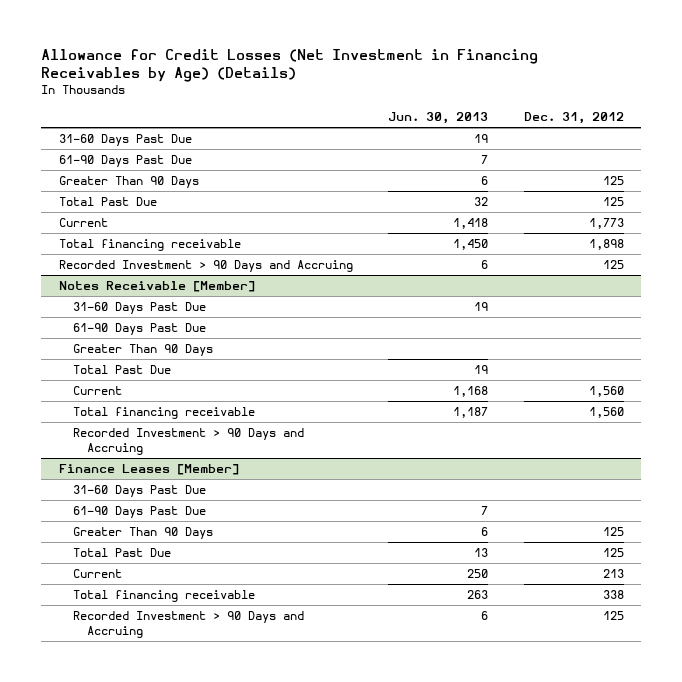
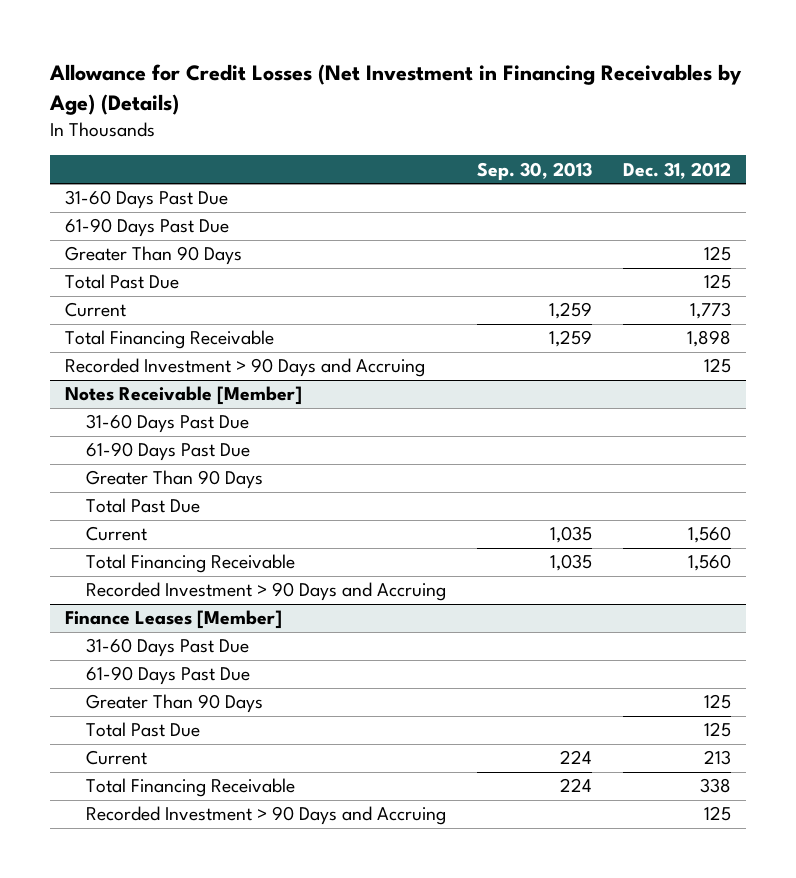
[388,112,489,125] Jun. 30, 2013 -> none
none -> [477,161,593,181] Sep. 30, 2013
[58,239,241,252] Total financing receivable -> [65,330,275,350] Total Financing Receivable
[72,407,255,420] Total financing receivable -> [86,554,296,574] Total Financing Receivable
[72,590,255,603] Total financing receivable -> [86,778,296,798] Total Financing Receivable

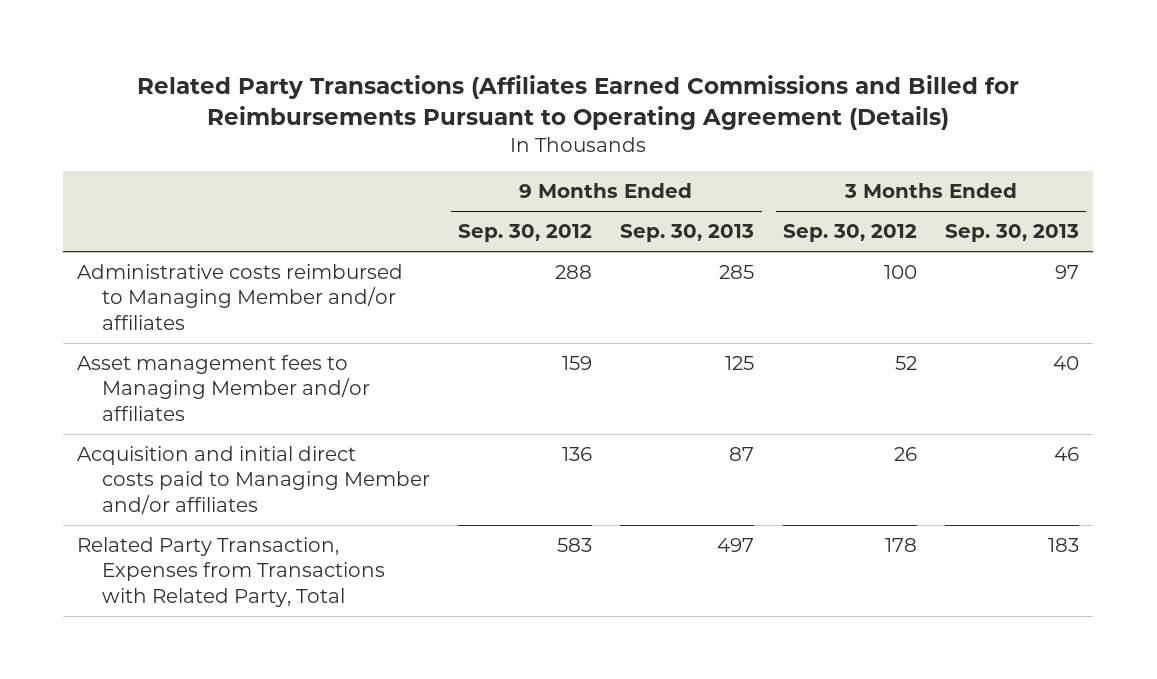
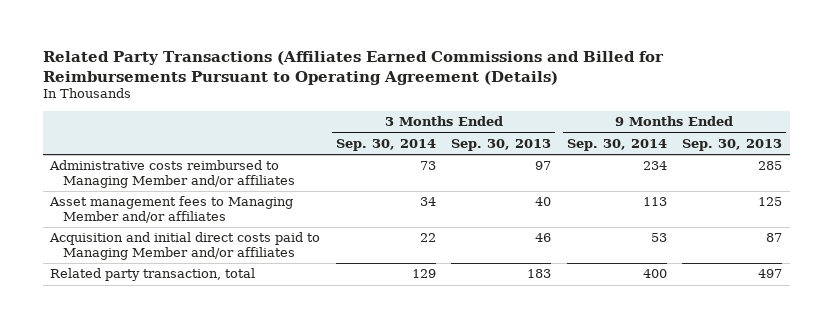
[458,224,593,243] Sep. 30, 2012 -> none
[782,224,917,243] Sep. 30, 2012 -> none
none -> [335,138,436,151] Sep. 30, 2014
none -> [566,138,667,151] Sep. 30, 2014
[77,536,385,607] Related Party Transaction, Expenses from Transactions with Related Party, Total -> [50,268,256,282] Related party transaction, total

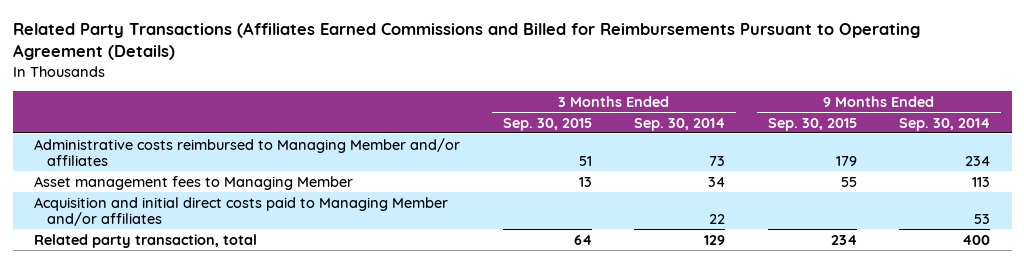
[451,138,552,151] Sep. 30, 2013 -> none
[682,138,783,151] Sep. 30, 2013 -> none
none -> [502,117,592,131] Sep. 30, 2015
none -> [767,117,857,131] Sep. 30, 2015
[49,196,294,224] Asset management fees to Managing Member and/or affiliates -> [34,175,354,190] Asset management fees to Managing Member

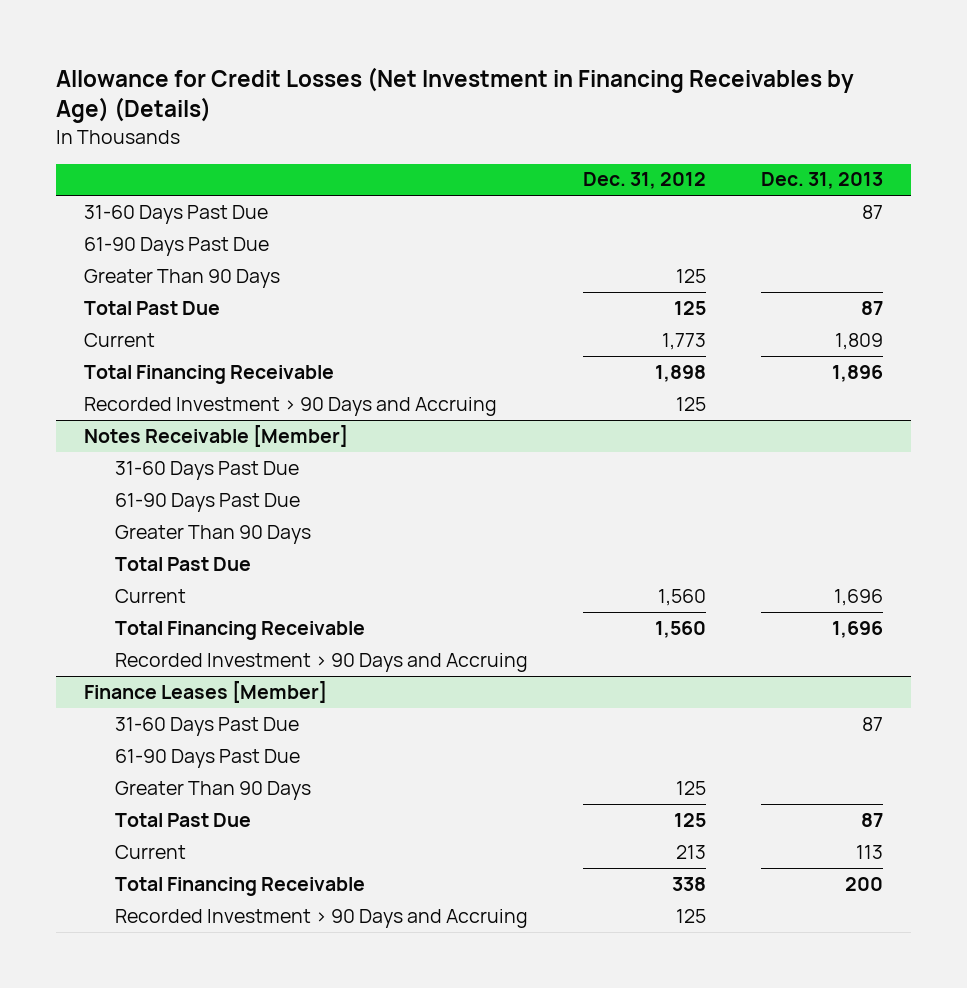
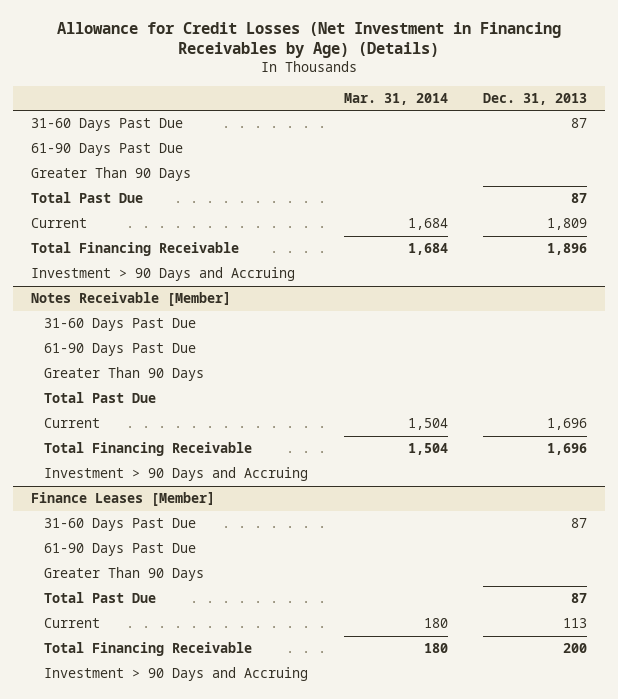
[583,172,707,190] Dec. 31, 2012 -> none
none -> [343,92,448,105] Mar. 31, 2014
[84,396,498,416] Recorded Investment > 90 Days and Accruing -> [30,267,295,282] Investment > 90 Days and Accruing
[114,652,528,672] Recorded Investment > 90 Days and Accruing -> [44,467,309,482] Investment > 90 Days and Accruing
[114,908,528,928] Recorded Investment > 90 Days and Accruing -> [44,667,309,682] Investment > 90 Days and Accruing

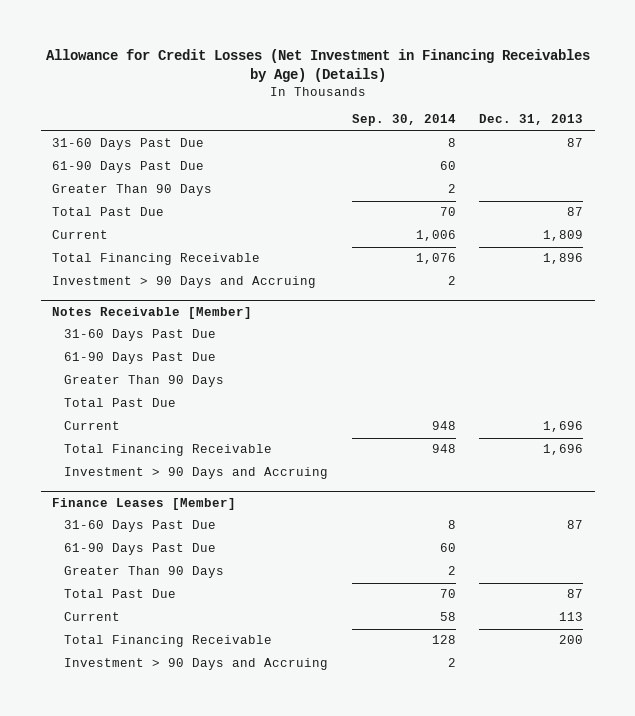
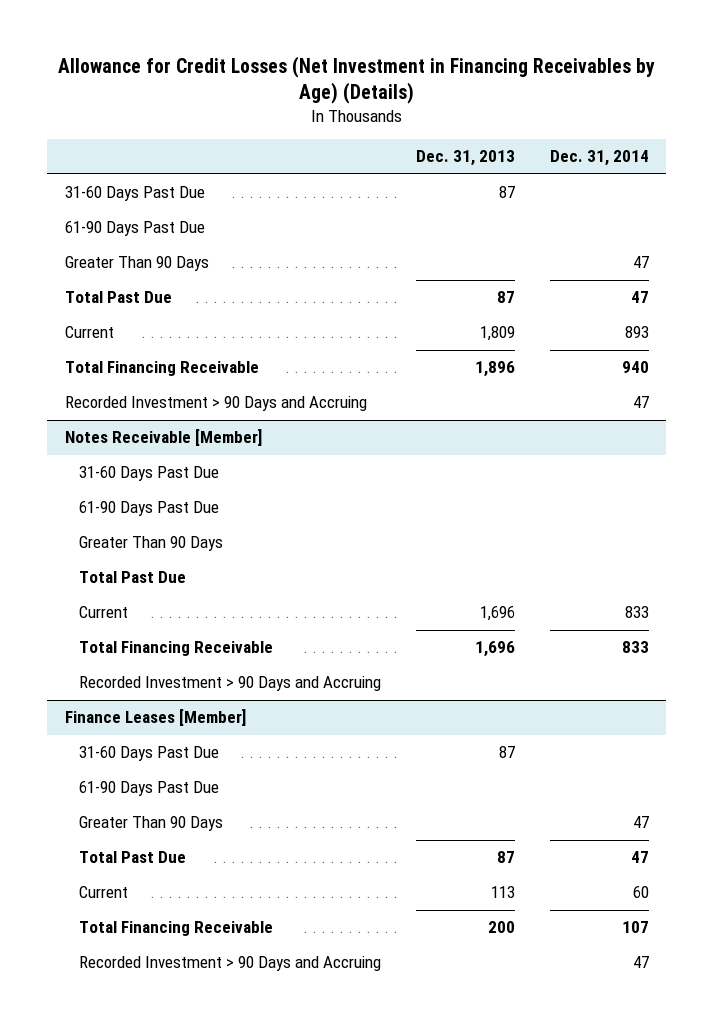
[351,114,456,127] Sep. 30, 2014 -> none
none -> [549,150,649,167] Dec. 31, 2014
[52,276,317,289] Investment > 90 Days and Accruing -> [64,396,367,412] Recorded Investment > 90 Days and Accruing
[64,467,329,480] Investment > 90 Days and Accruing -> [78,676,381,692] Recorded Investment > 90 Days and Accruing
[64,658,329,671] Investment > 90 Days and Accruing -> [78,956,381,972] Recorded Investment > 90 Days and Accruing

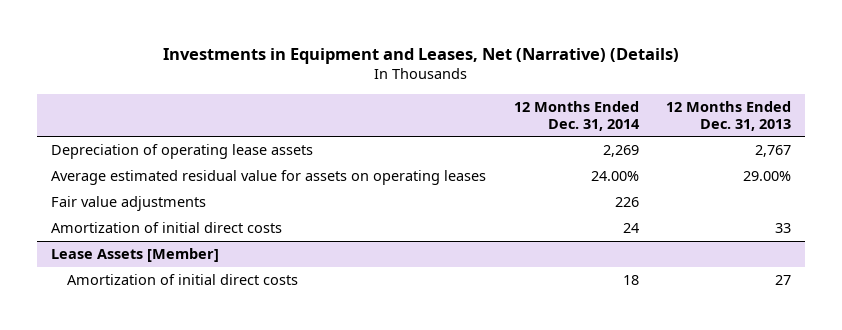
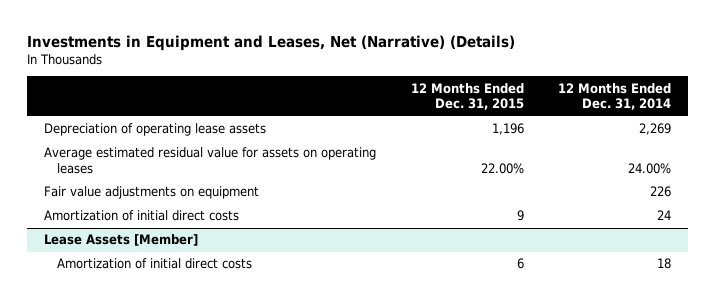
[666,100,792,131] 12 Months Ended Dec. 31, 2013 -> none
none -> [410,82,524,111] 12 Months Ended Dec. 31, 2015
[50,196,206,212] Fair value adjustments -> [44,186,260,200] Fair value adjustments on equipment

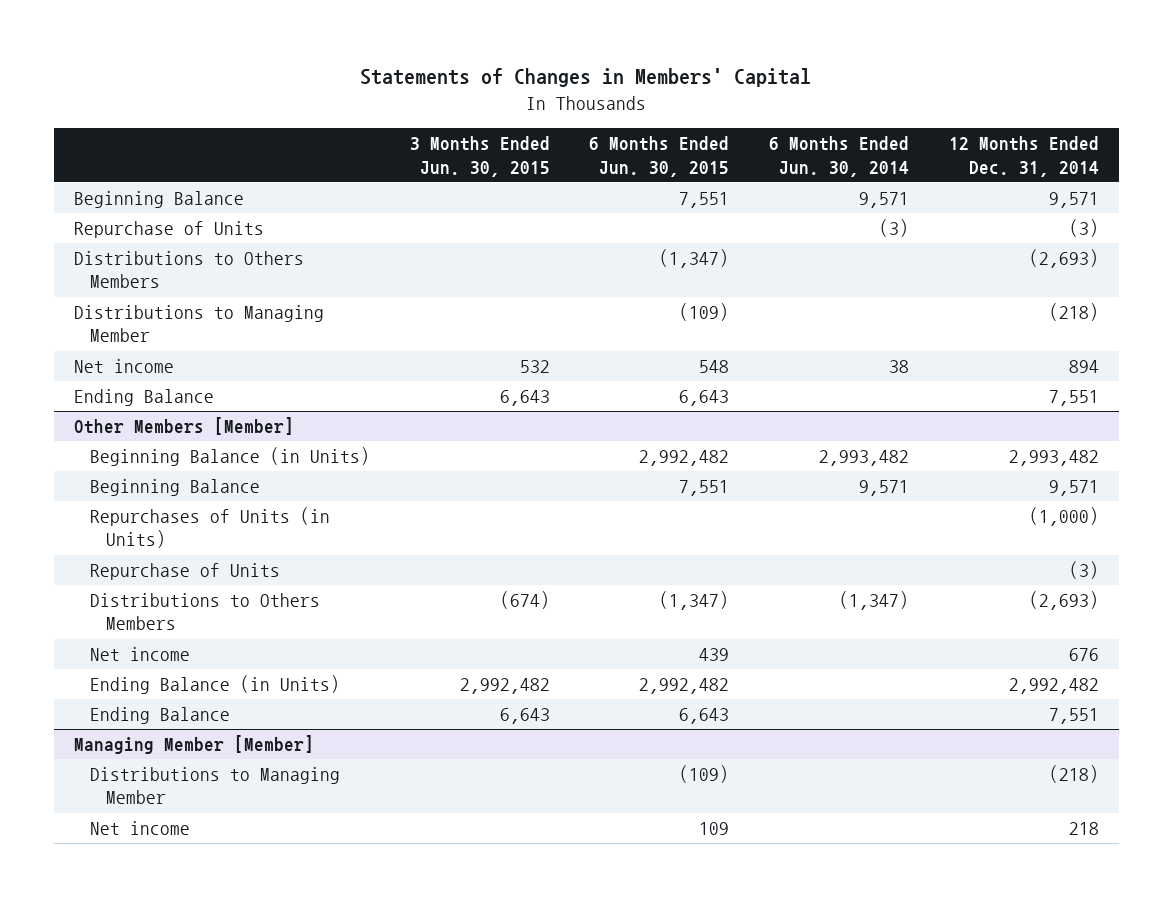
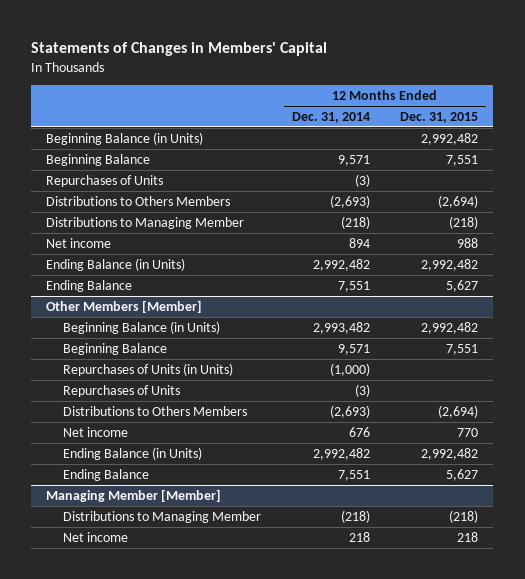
[409,136,550,177] 3 Months Ended Jun. 30, 2015 -> none
[589,136,730,177] 6 Months Ended Jun. 30, 2015 -> none
[769,136,910,177] 6 Months Ended Jun. 30, 2014 -> none
none -> [400,112,479,124] Dec. 31, 2015
none -> [46,131,204,145] Beginning Balance (in Units)
[73,221,264,239] Repurchase of Units -> [46,174,164,187] Repurchases of Units
none -> [46,257,186,271] Ending Balance (in Units)
[89,563,280,581] Repurchase of Units -> [63,384,181,397] Repurchases of Units

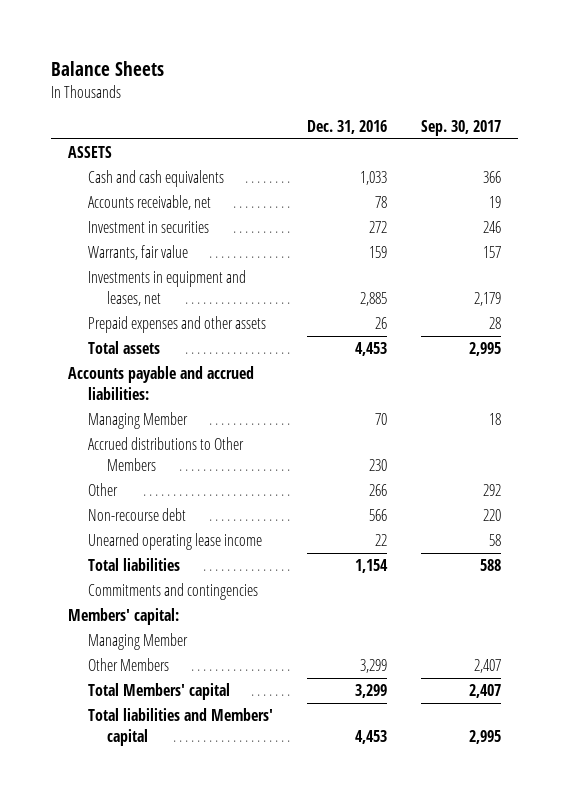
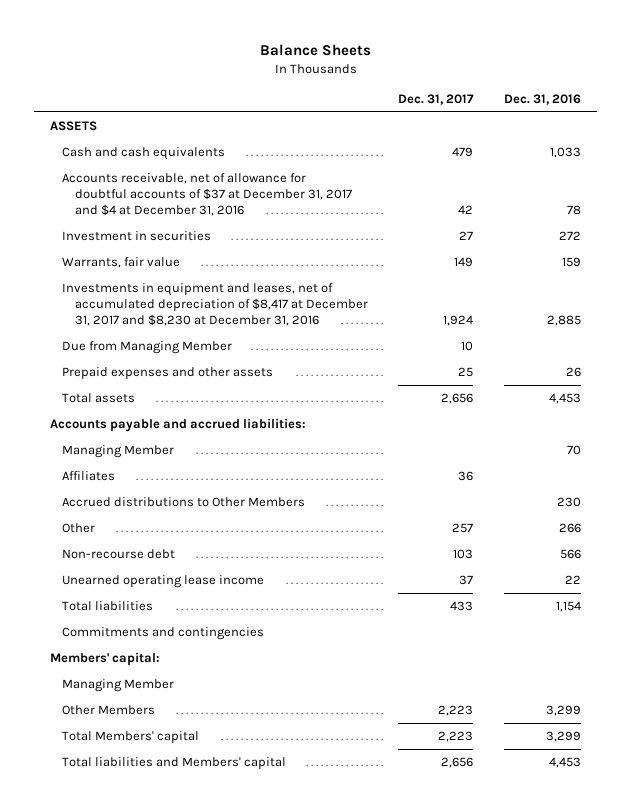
[420,120,501,137] Sep. 30, 2017 -> none
none -> [398,93,475,105] Dec. 31, 2017
[87,195,211,211] Accounts receivable, net -> [62,173,352,217] Accounts receivable, net of allowance for doubtful accounts of $37 at December 31, 2017 and $4 at December 31, 2016
[87,270,246,306] Investments in equipment and leases, net -> [62,283,368,327] Investments in equipment and leases, net of accumulated depreciation of $8,417 at December 31, 2017 and $8,230 at December 31, 2016
none -> [62,341,233,355] Due from Managing Member
none -> [62,471,116,482] Affiliates

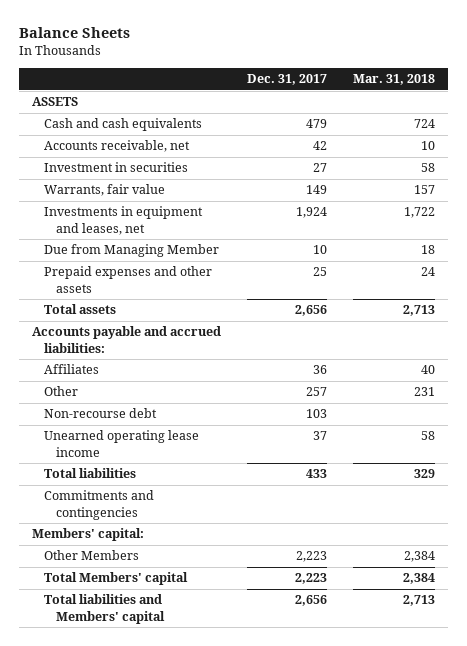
[504,93,582,105] Dec. 31, 2016 -> none
none -> [352,74,435,86] Mar. 31, 2018
[62,173,352,217] Accounts receivable, net of allowance for doubtful accounts of $37 at December 31, 2017 and $4 at December 31, 2016 -> [43,140,190,153] Accounts receivable, net
[62,283,368,327] Investments in equipment and leases, net of accumulated depreciation of $8,417 at December 31, 2017 and $8,230 at December 31, 2016 -> [43,206,203,235] Investments in equipment and leases, net
[62,445,175,459] Managing Member -> none
[62,497,306,508] Accrued distributions to Other Members -> none
[62,679,175,693] Managing Member -> none

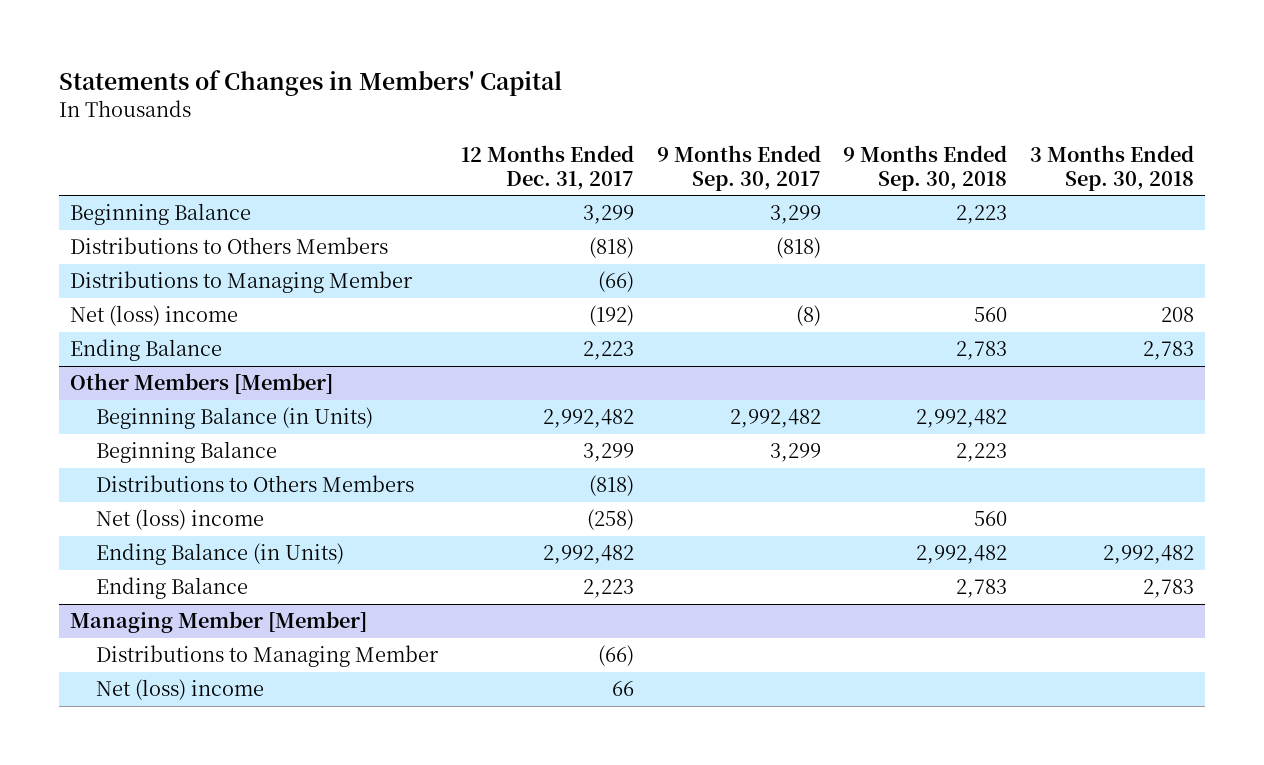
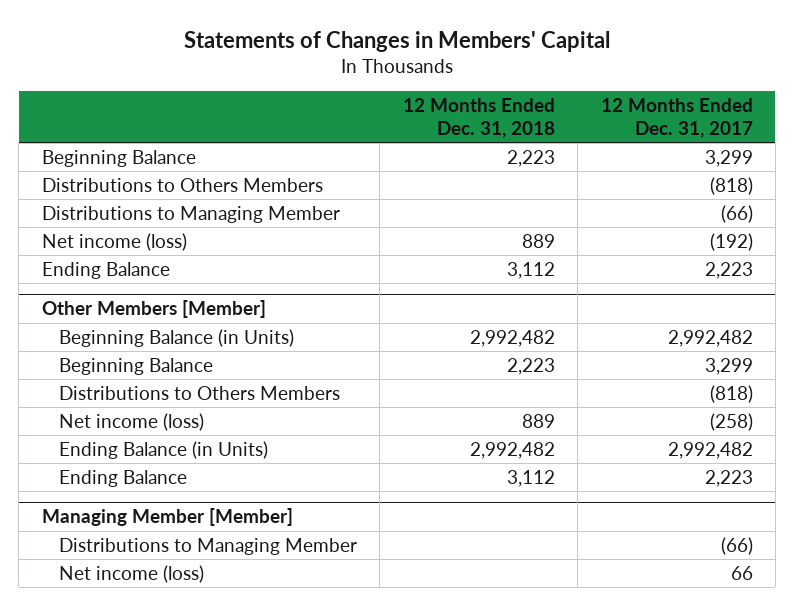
[656,144,821,191] 9 Months Ended Sep. 30, 2017 -> none
[843,144,1008,191] 9 Months Ended Sep. 30, 2018 -> none
[1030,144,1195,191] 3 Months Ended Sep. 30, 2018 -> none
none -> [402,97,555,139] 12 Months Ended Dec. 31, 2018
[70,305,239,327] Net (loss) income -> [41,232,187,251] Net income (loss)
[96,509,265,531] Net (loss) income -> [58,412,204,431] Net income (loss)
[96,679,265,701] Net (loss) income -> [58,564,204,583] Net income (loss)

